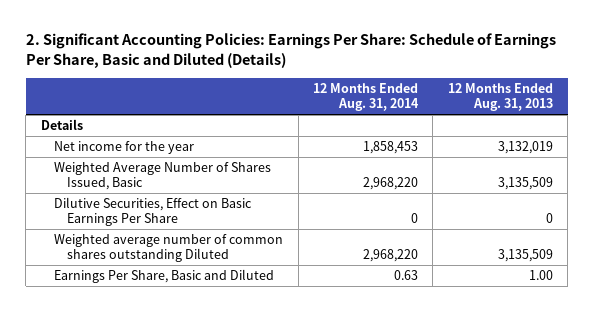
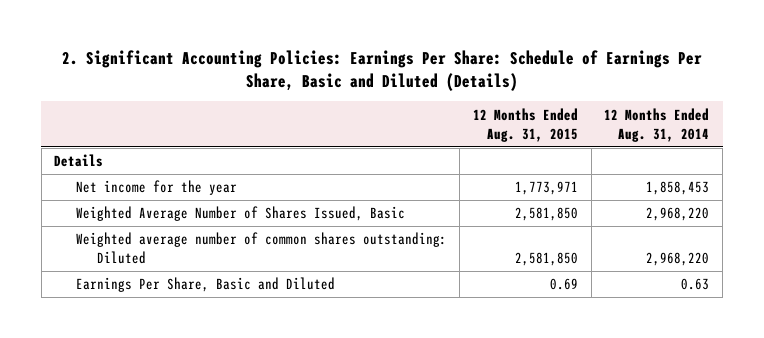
[447,82,553,112] 12 Months Ended Aug. 31, 2013 -> none
none -> [472,107,578,142] 12 Months Ended Aug. 31, 2015
[54,197,253,227] Dilutive Securities, Effect on Basic Earnings Per Share -> none
[54,234,284,263] Weighted average number of common shares outstanding Diluted -> [75,232,447,265] Weighted average number of common shares outstanding: Diluted

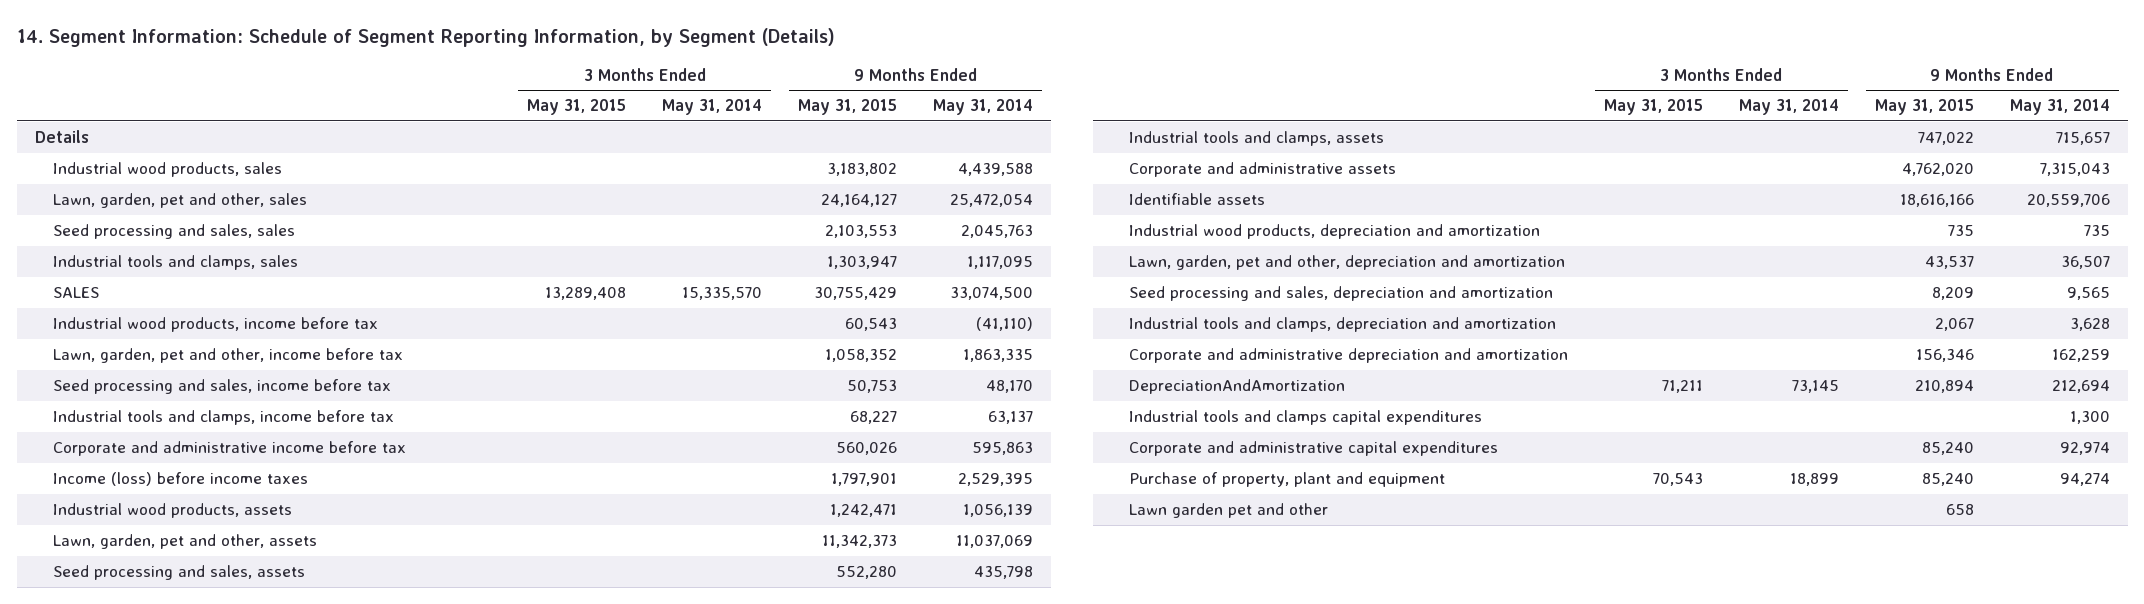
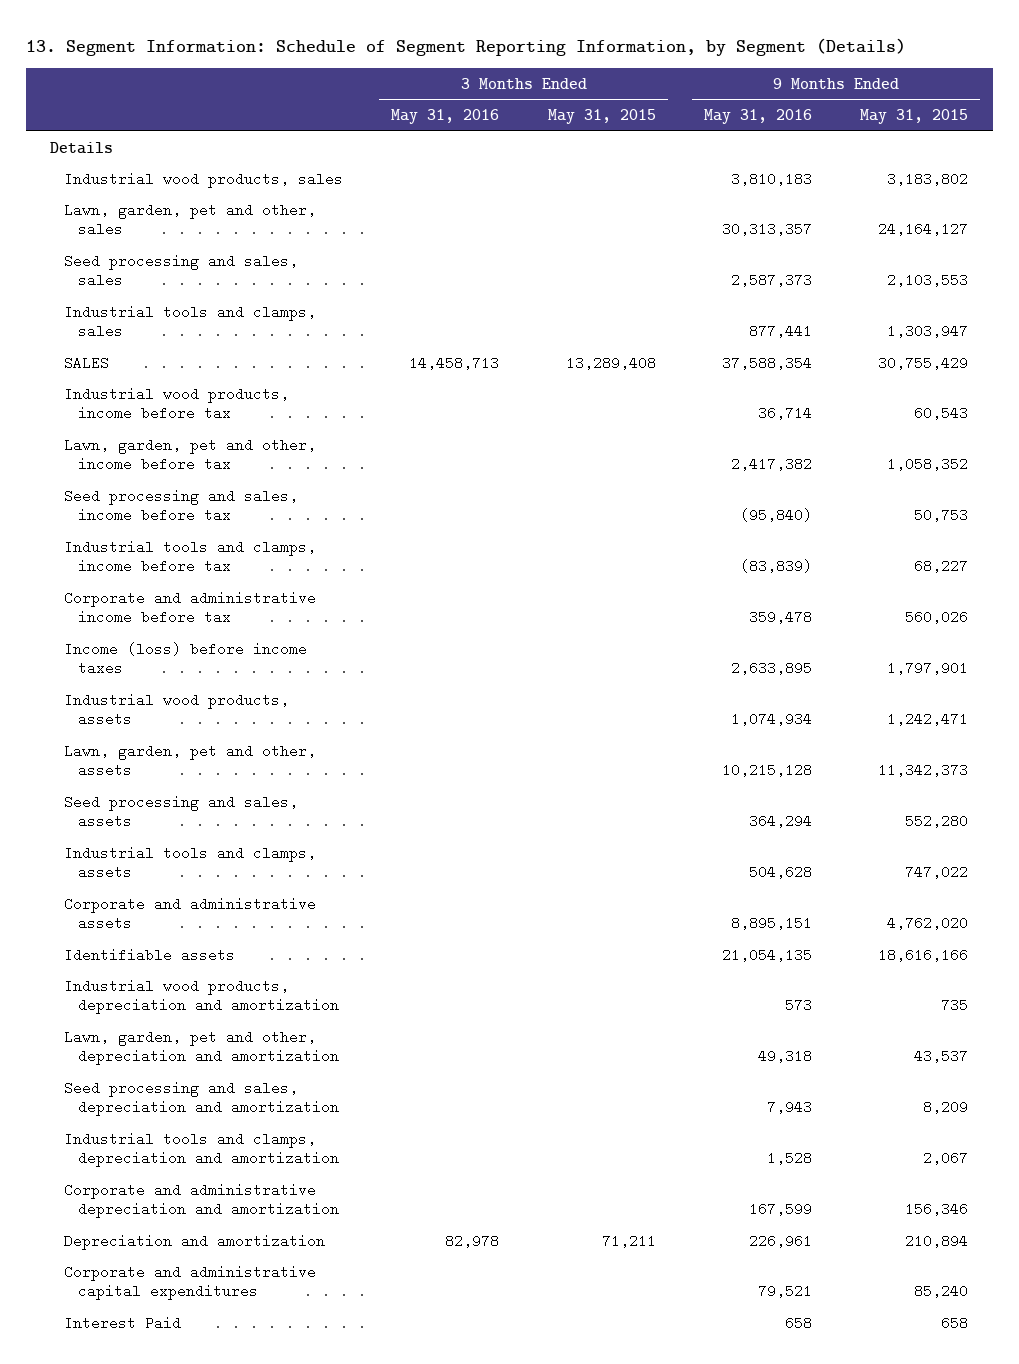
[16,27,835,47] 14. Segment Information: Schedule of Segment Reporting Information, by Segment (Details) -> [26,37,907,56] 13. Segment Information: Schedule of Segment Reporting Information, by Segment (Details)
[662,99,763,116] May 31, 2014 -> none
[933,99,1034,116] May 31, 2014 -> none
none -> [391,108,500,124] May 31, 2016
none -> [704,108,813,124] May 31, 2016
[1129,410,1483,426] Industrial tools and clamps capital expenditures -> none
[1129,379,1346,395] DepreciationAndAmortization -> [64,1233,326,1250] Depreciation and amortization
[1129,472,1446,488] Purchase of property, plant and equipment -> none
[1129,503,1329,519] Lawn garden pet and other -> [64,1315,182,1330] Interest Paid

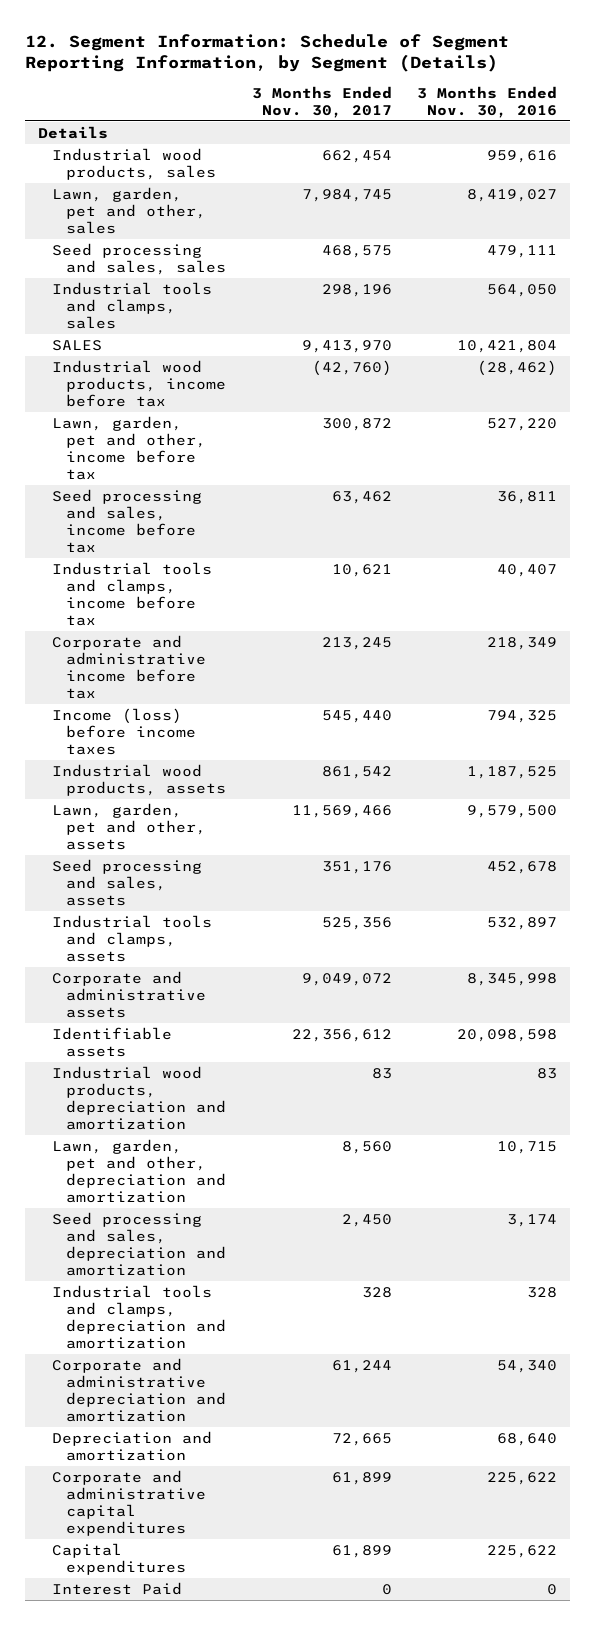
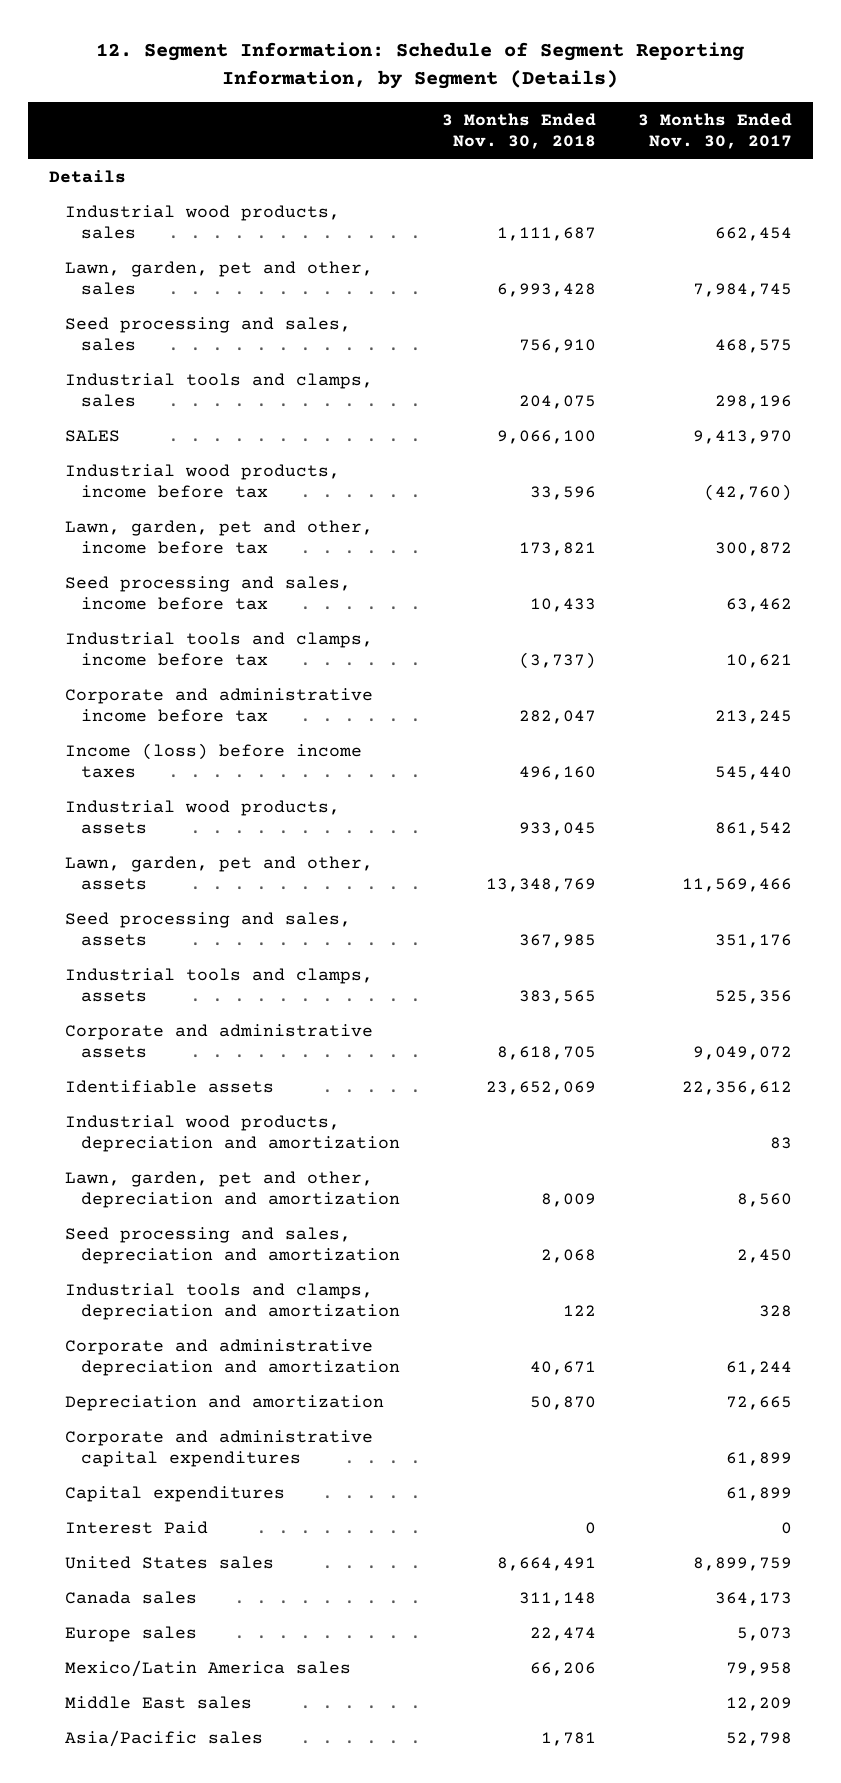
[417,85,558,118] 3 Months Ended Nov. 30, 2016 -> none
none -> [441,112,596,150] 3 Months Ended Nov. 30, 2018
none -> [64,1555,274,1569] United States sales
none -> [64,1590,197,1604] Canada sales
none -> [64,1625,197,1642] Europe sales
none -> [64,1659,351,1677] Mexico/Latin America sales
none -> [64,1695,252,1709] Middle East sales
none -> [64,1729,263,1747] Asia/Pacific sales

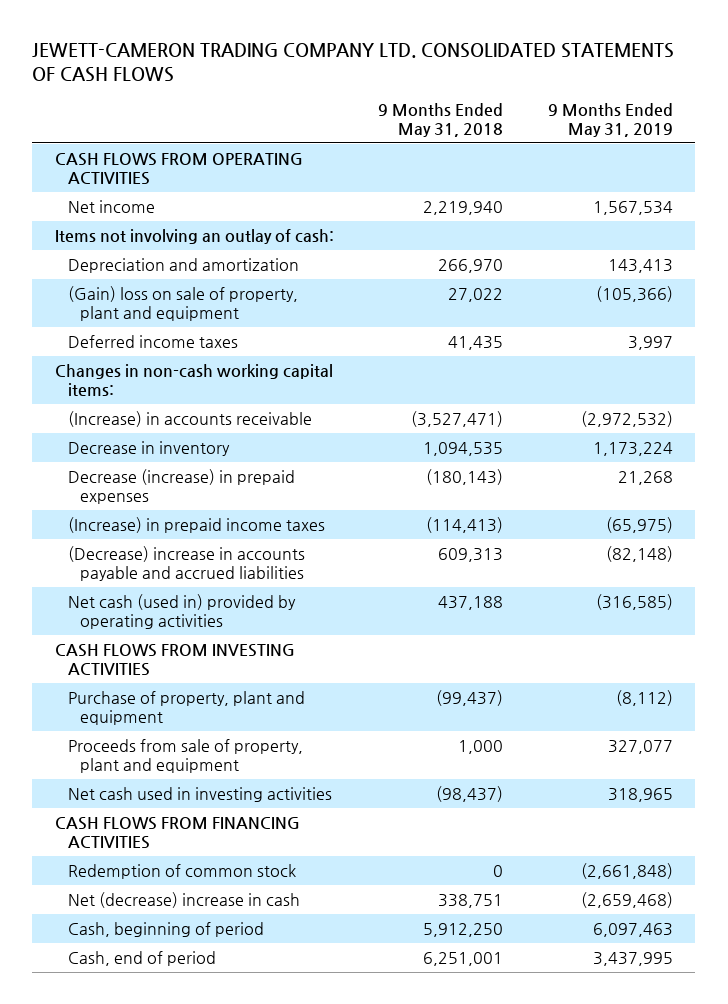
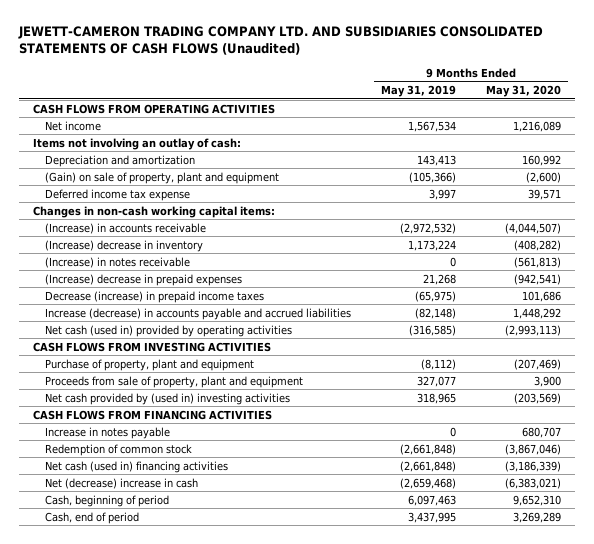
[32,43,675,82] JEWETT-CAMERON TRADING COMPANY LTD. CONSOLIDATED STATEMENTS OF CASH FLOWS -> [17,26,543,56] JEWETT-CAMERON TRADING COMPANY LTD. AND SUBSIDIARIES CONSOLIDATED STATEMENTS OF CASH FLOWS (Unaudited)
[378,102,504,137] 9 Months Ended May 31, 2018 -> none
none -> [485,85,561,98] May 31, 2020
[67,285,298,321] (Gain) loss on sale of property, plant and equipment -> [45,171,280,184] (Gain) on sale of property, plant and equipment
[67,334,238,348] Deferred income taxes -> [45,188,191,201] Deferred income tax expense
[67,440,230,456] Decrease in inventory -> [45,239,204,252] (Increase) decrease in inventory
none -> [45,256,191,268] (Increase) in notes receivable
[67,468,295,504] Decrease (increase) in prepaid expenses -> [45,273,243,286] (Increase) decrease in prepaid expenses
[67,516,325,533] (Increase) in prepaid income taxes -> [45,290,265,303] Decrease (increase) in prepaid income taxes
[67,545,305,581] (Decrease) increase in accounts payable and accrued liabilities -> [45,307,352,320] Increase (decrease) in accounts payable and accrued liabilities
[67,786,332,802] Net cash used in investing activities -> [45,392,291,405] Net cash provided by (used in) investing activities
none -> [45,426,171,439] Increase in notes payable
none -> [45,460,229,473] Net cash (used in) financing activities

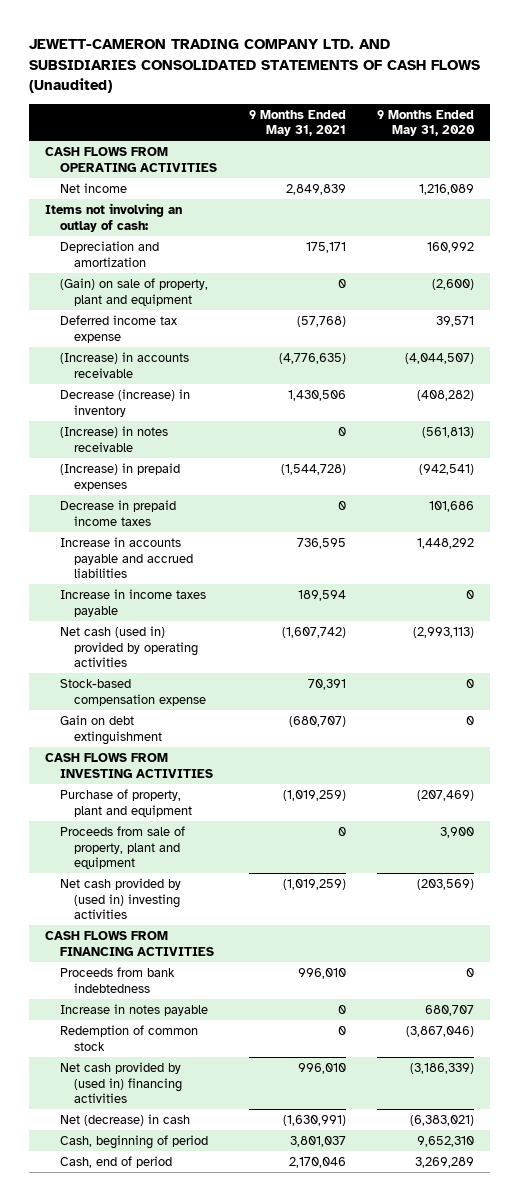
[381,85,457,98] May 31, 2019 -> none
none -> [248,109,346,137] 9 Months Ended May 31, 2021
[33,205,276,218] Changes in non-cash working capital items: -> none
[45,239,204,252] (Increase) decrease in inventory -> [59,388,190,417] Decrease (increase) in inventory
[45,273,243,286] (Increase) decrease in prepaid expenses -> [59,462,180,491] (Increase) in prepaid expenses
[45,290,265,303] Decrease (increase) in prepaid income taxes -> [59,499,176,526] Decrease in prepaid income taxes
[45,307,352,320] Increase (decrease) in accounts payable and accrued liabilities -> [59,536,194,579] Increase in accounts payable and accrued liabilities
none -> [59,588,206,617] Increase in income taxes payable
none -> [59,678,207,706] Stock-based compensation expense
none -> [59,714,163,745] Gain on debt extinguishment
none -> [59,966,175,993] Proceeds from bank indebtedness
[45,460,229,473] Net cash (used in) financing activities -> [59,1061,183,1104] Net cash provided by (used in) financing activities
[45,477,199,489] Net (decrease) increase in cash -> [59,1113,190,1126] Net (decrease) in cash

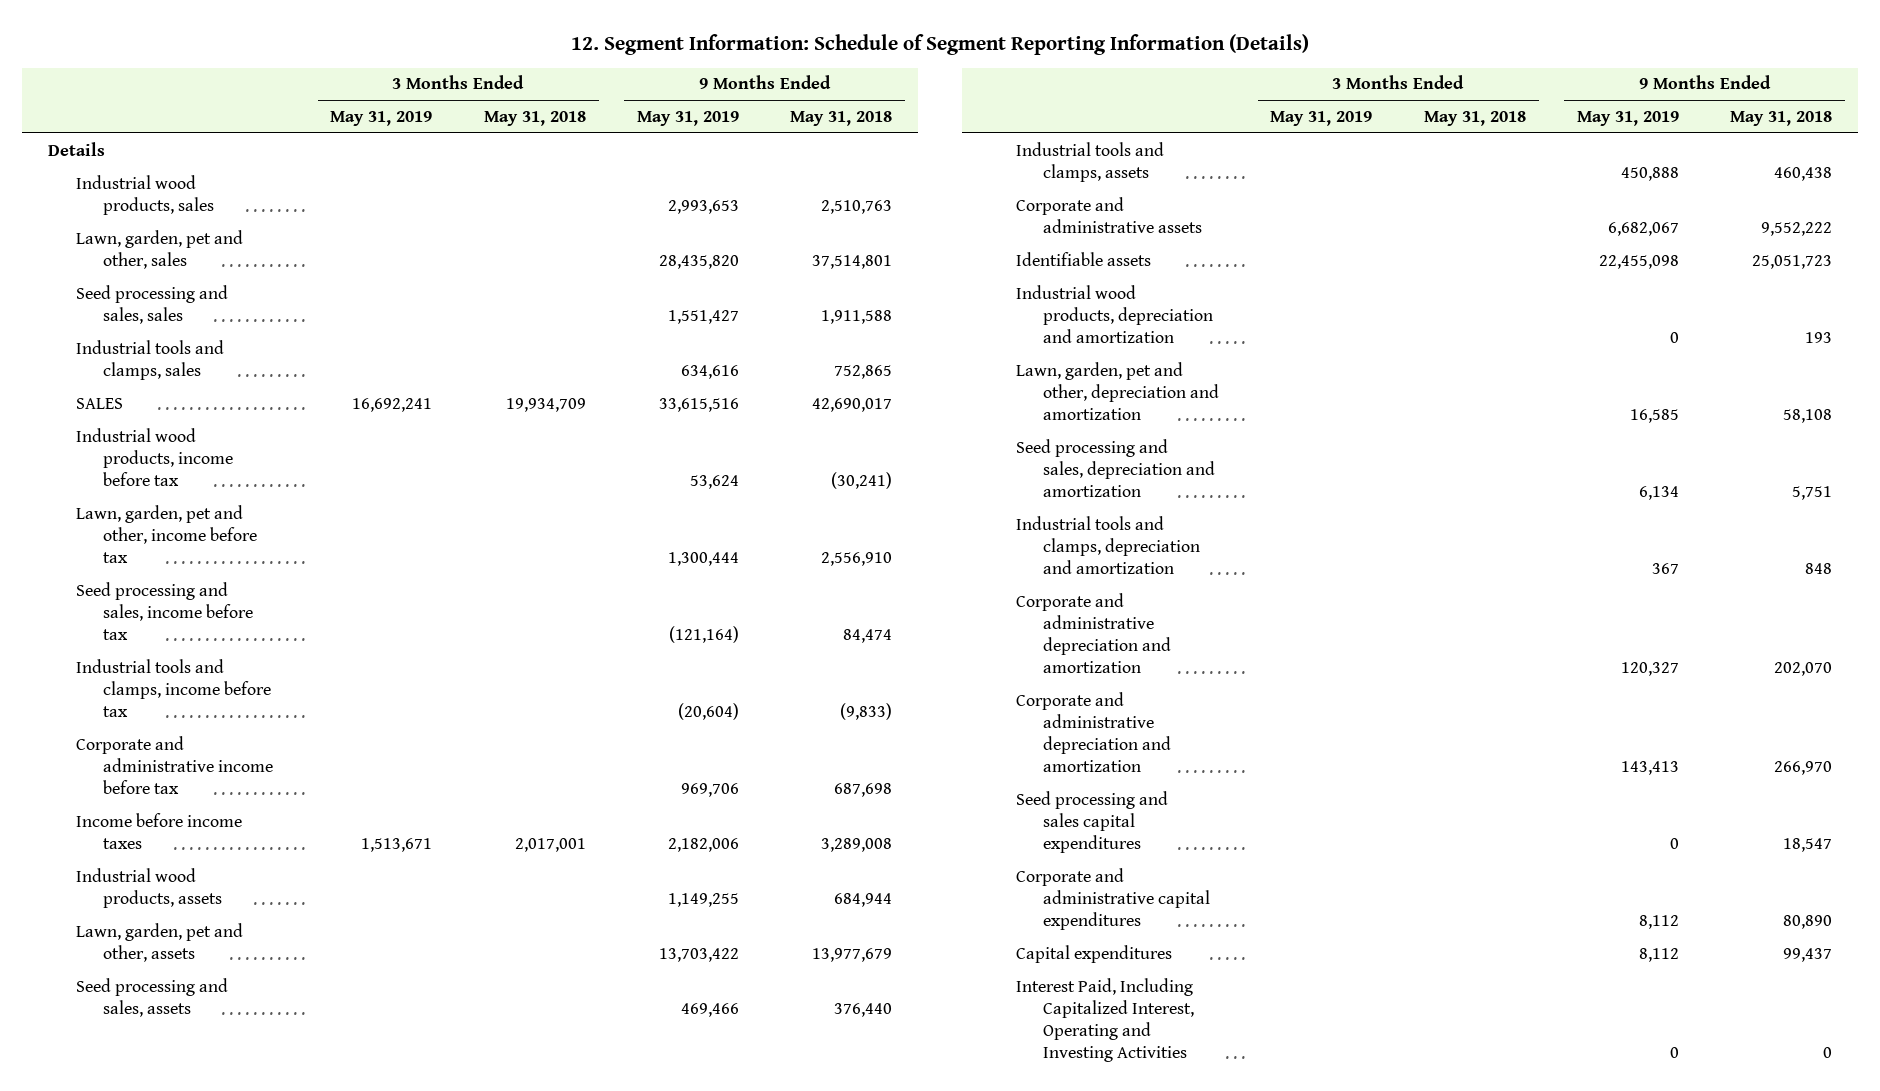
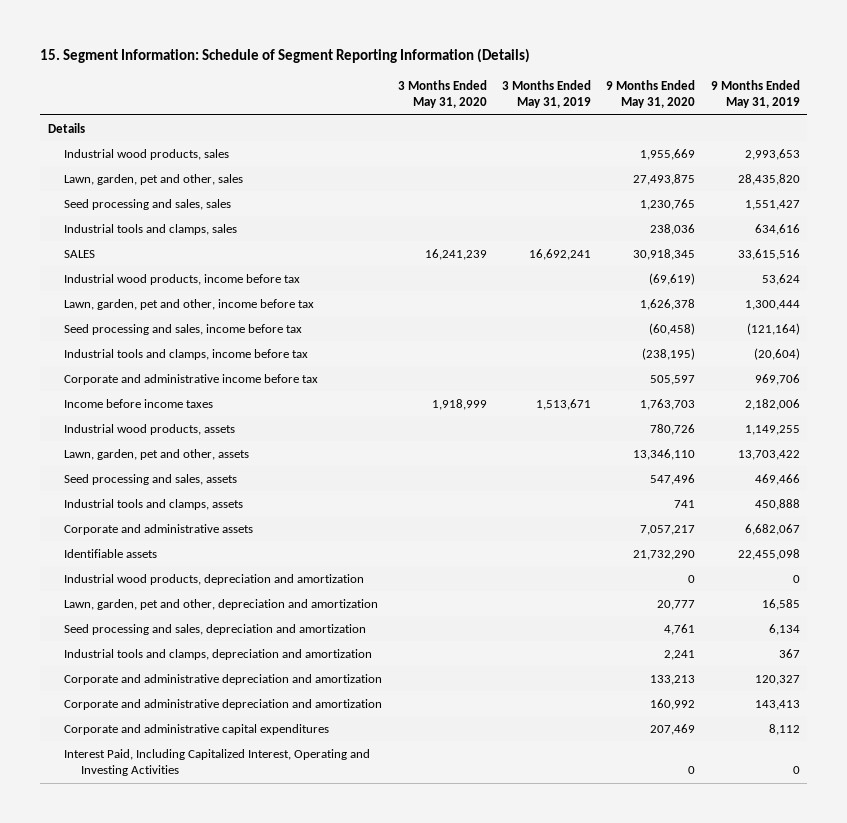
[571,33,1310,55] 12. Segment Information: Schedule of Segment Reporting Information (Details) -> [39,47,530,63] 15. Segment Information: Schedule of Segment Reporting Information (Details)
[483,111,586,127] May 31, 2018 -> none
[790,111,893,127] May 31, 2018 -> none
none -> [397,79,487,109] 3 Months Ended May 31, 2020
none -> [606,79,696,109] 9 Months Ended May 31, 2020
[1015,790,1168,854] Seed processing and sales capital expenditures -> none
[1015,944,1172,963] Capital expenditures -> none

